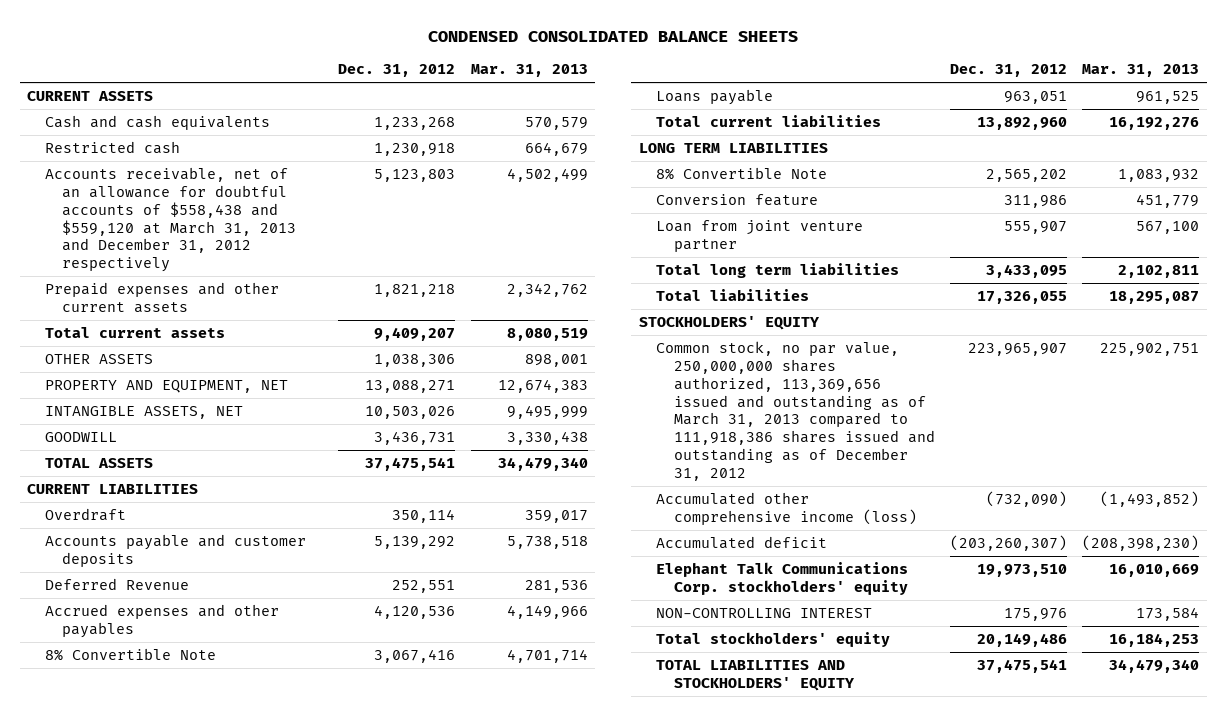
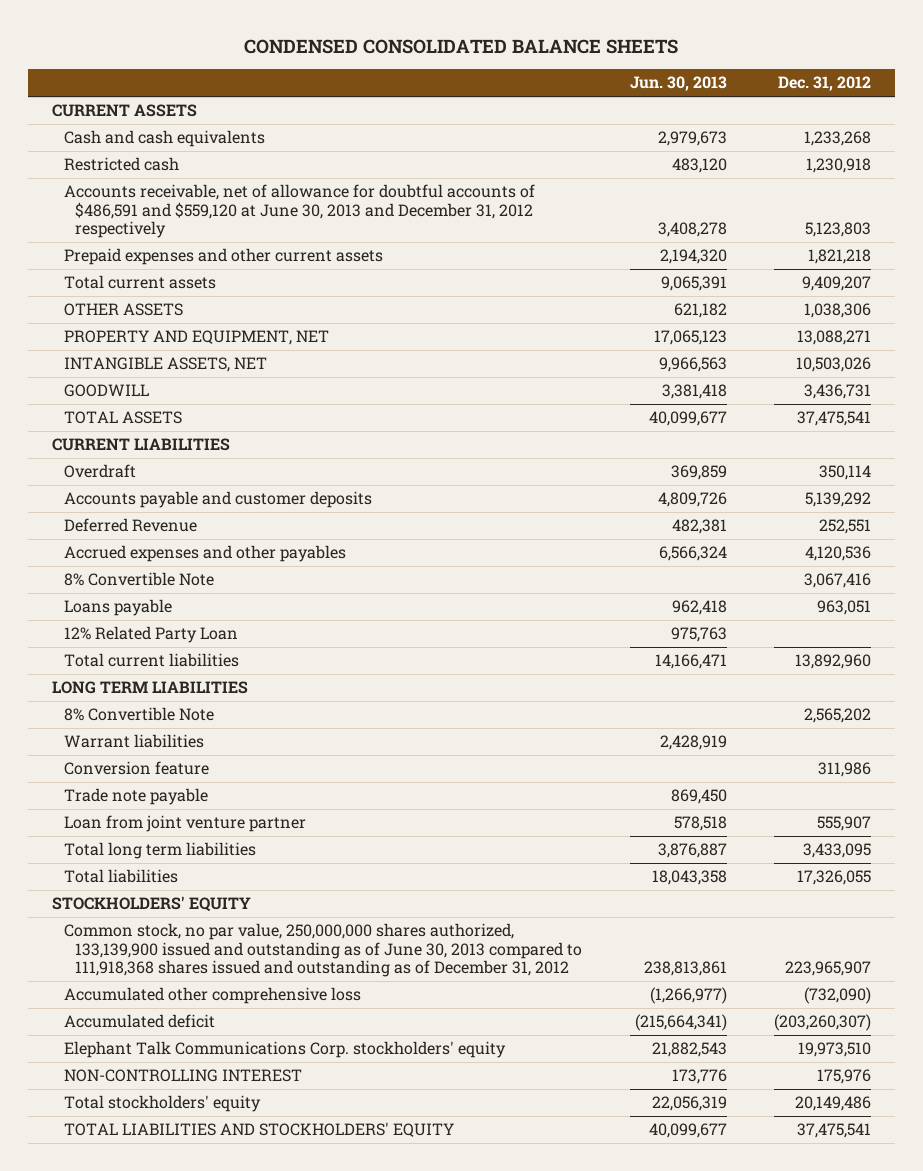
[470,64,588,78] Mar. 31, 2013 -> none
none -> [629,76,727,92] Jun. 30, 2013
[44,167,297,273] Accounts receivable, net of an allowance for doubtful accounts of $558,438 and $559,120 at March 31, 2013 and December 31, 2012 respectively -> [63,184,535,239] Accounts receivable, net of allowance for doubtful accounts of $486,591 and $559,120 at June 30, 2013 and December 31, 2012 respectively
none -> [63,626,238,644] 12% Related Party Loan
none -> [63,734,204,749] Warrant liabilities
none -> [63,788,208,806] Trade note payable
[656,341,935,481] Common stock, no par value, 250,000,000 shares authorized, 113,369,656 issued and outstanding as of March 31, 2013 compared to 111,918,386 shares issued and outstanding as of December 31, 2012 -> [63,923,583,978] Common stock, no par value, 250,000,000 shares authorized, 133,139,900 issued and outstanding as of June 30, 2013 compared to 111,918,368 shares issued and outstanding as of December 31, 2012
[656,492,917,525] Accumulated other comprehensive income (loss) -> [63,987,361,1005] Accumulated other comprehensive loss

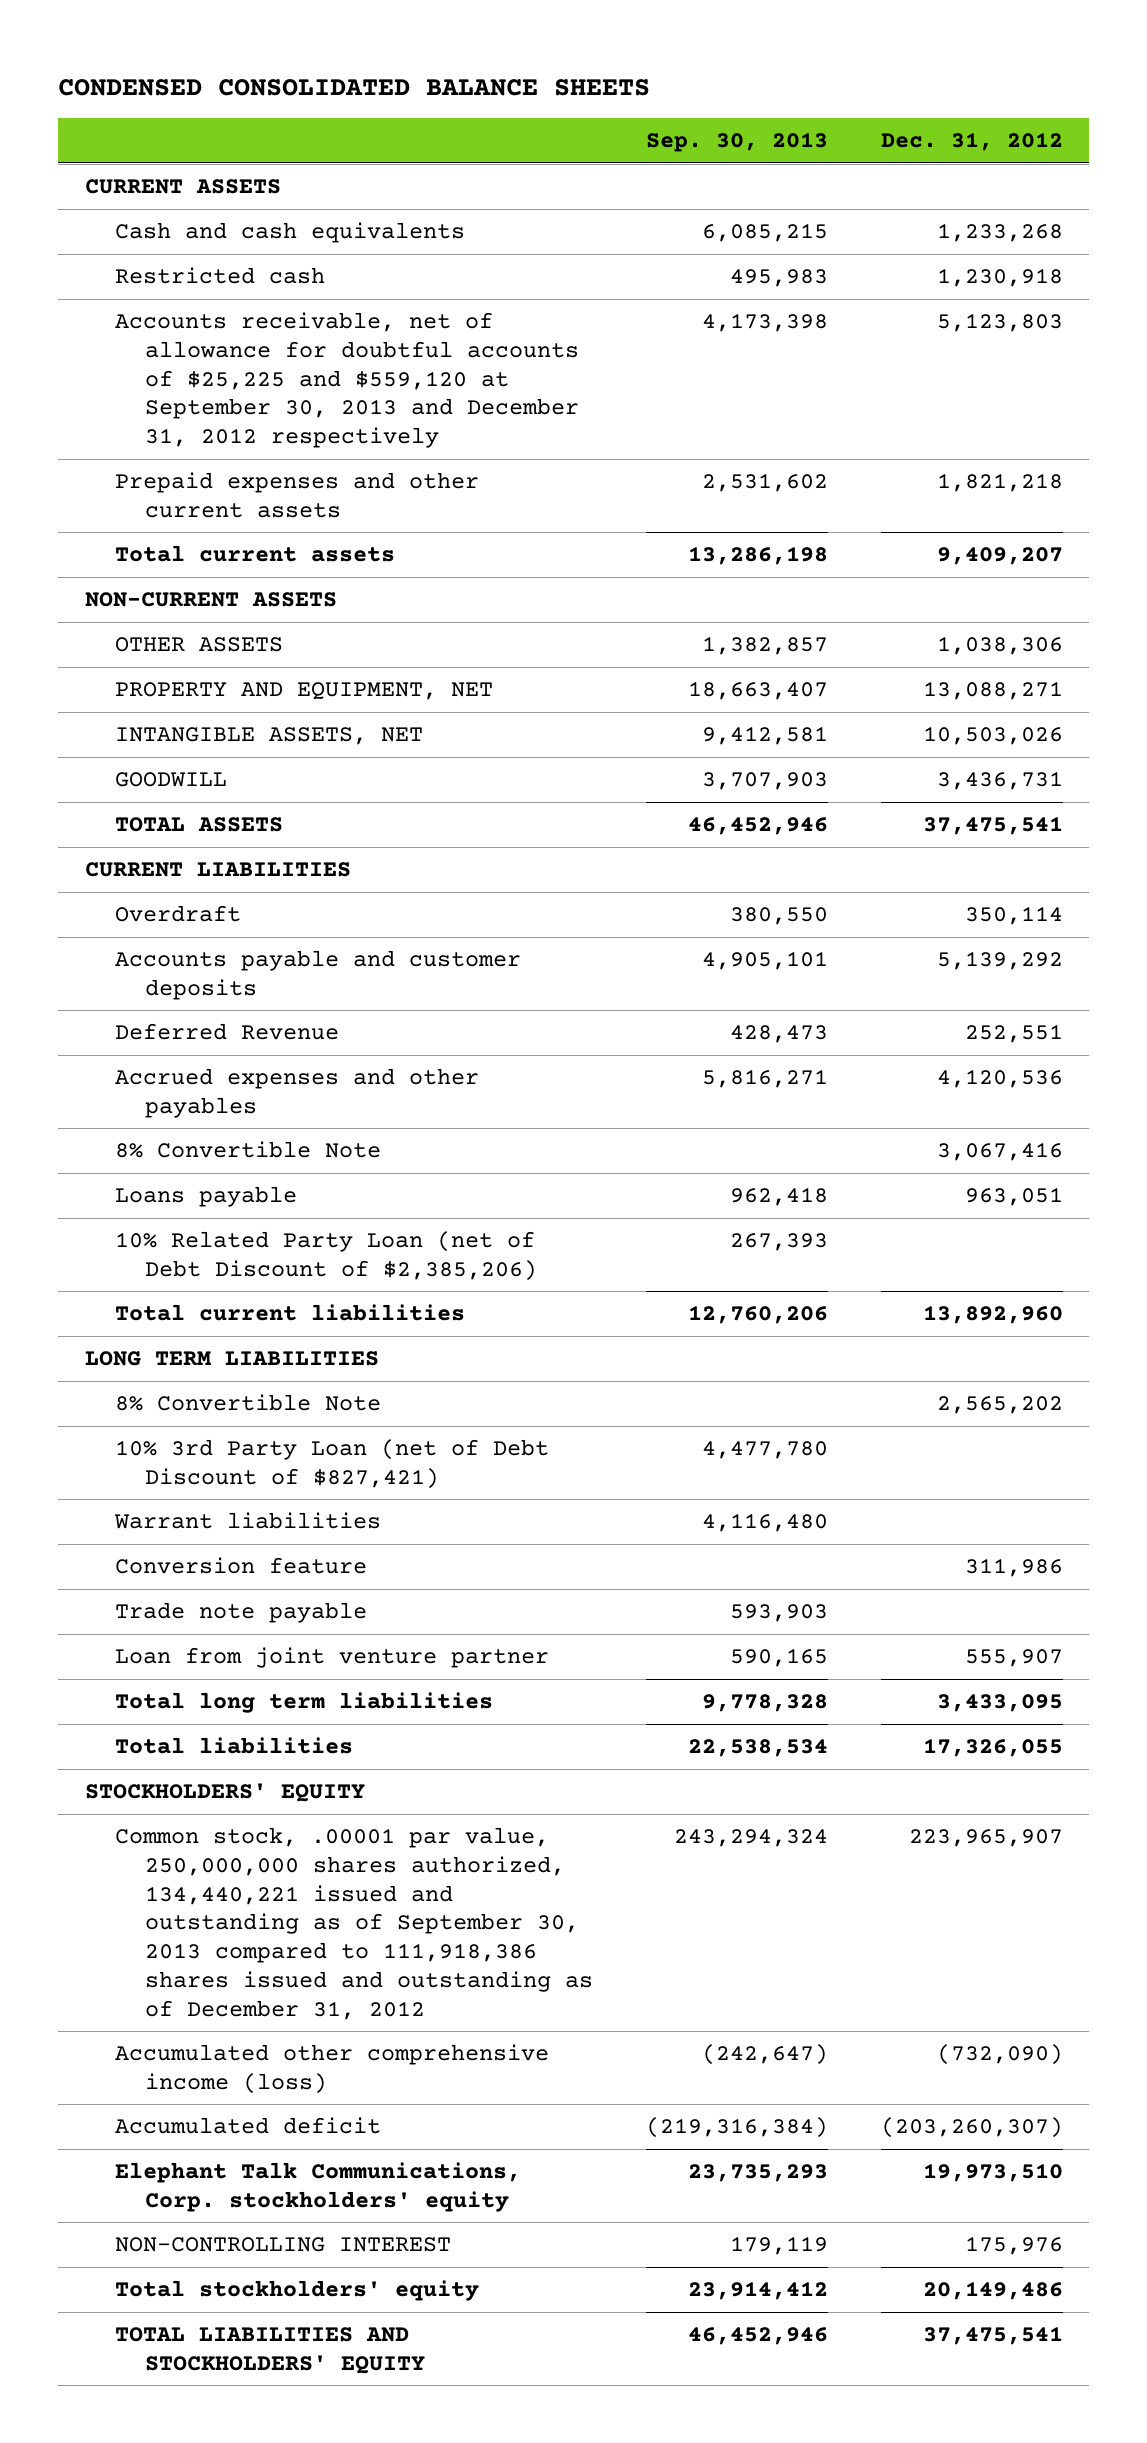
[629,76,727,92] Jun. 30, 2013 -> none
none -> [645,132,828,153] Sep. 30, 2013
[63,184,535,239] Accounts receivable, net of allowance for doubtful accounts of $486,591 and $559,120 at June 30, 2013 and December 31, 2012 respectively -> [114,312,579,449] Accounts receivable, net of allowance for doubtful accounts of $25,225 and $559,120 at September 30, 2013 and December 31, 2012 respectively
none -> [84,592,337,608] NON-CURRENT ASSETS
[63,626,238,644] 12% Related Party Loan -> [114,1231,537,1281] 10% Related Party Loan (net of Debt Discount of $2,385,206)
none -> [114,1439,549,1489] 10% 3rd Party Loan (net of Debt Discount of $827,421)
[63,923,583,978] Common stock, no par value, 250,000,000 shares authorized, 133,139,900 issued and outstanding as of June 30, 2013 compared to 111,918,368 shares issued and outstanding as of December 31, 2012 -> [114,1827,593,2020] Common stock, .00001 par value, 250,000,000 shares authorized, 134,440,221 issued and outstanding as of September 30, 2013 compared to 111,918,386 shares issued and outstanding as of December 31, 2012
[63,987,361,1005] Accumulated other comprehensive loss -> [114,2044,549,2094] Accumulated other comprehensive income (loss)
[63,1041,506,1059] Elephant Talk Communications Corp. stockholders' equity -> [114,2162,521,2212] Elephant Talk Communications, Corp. stockholders' equity

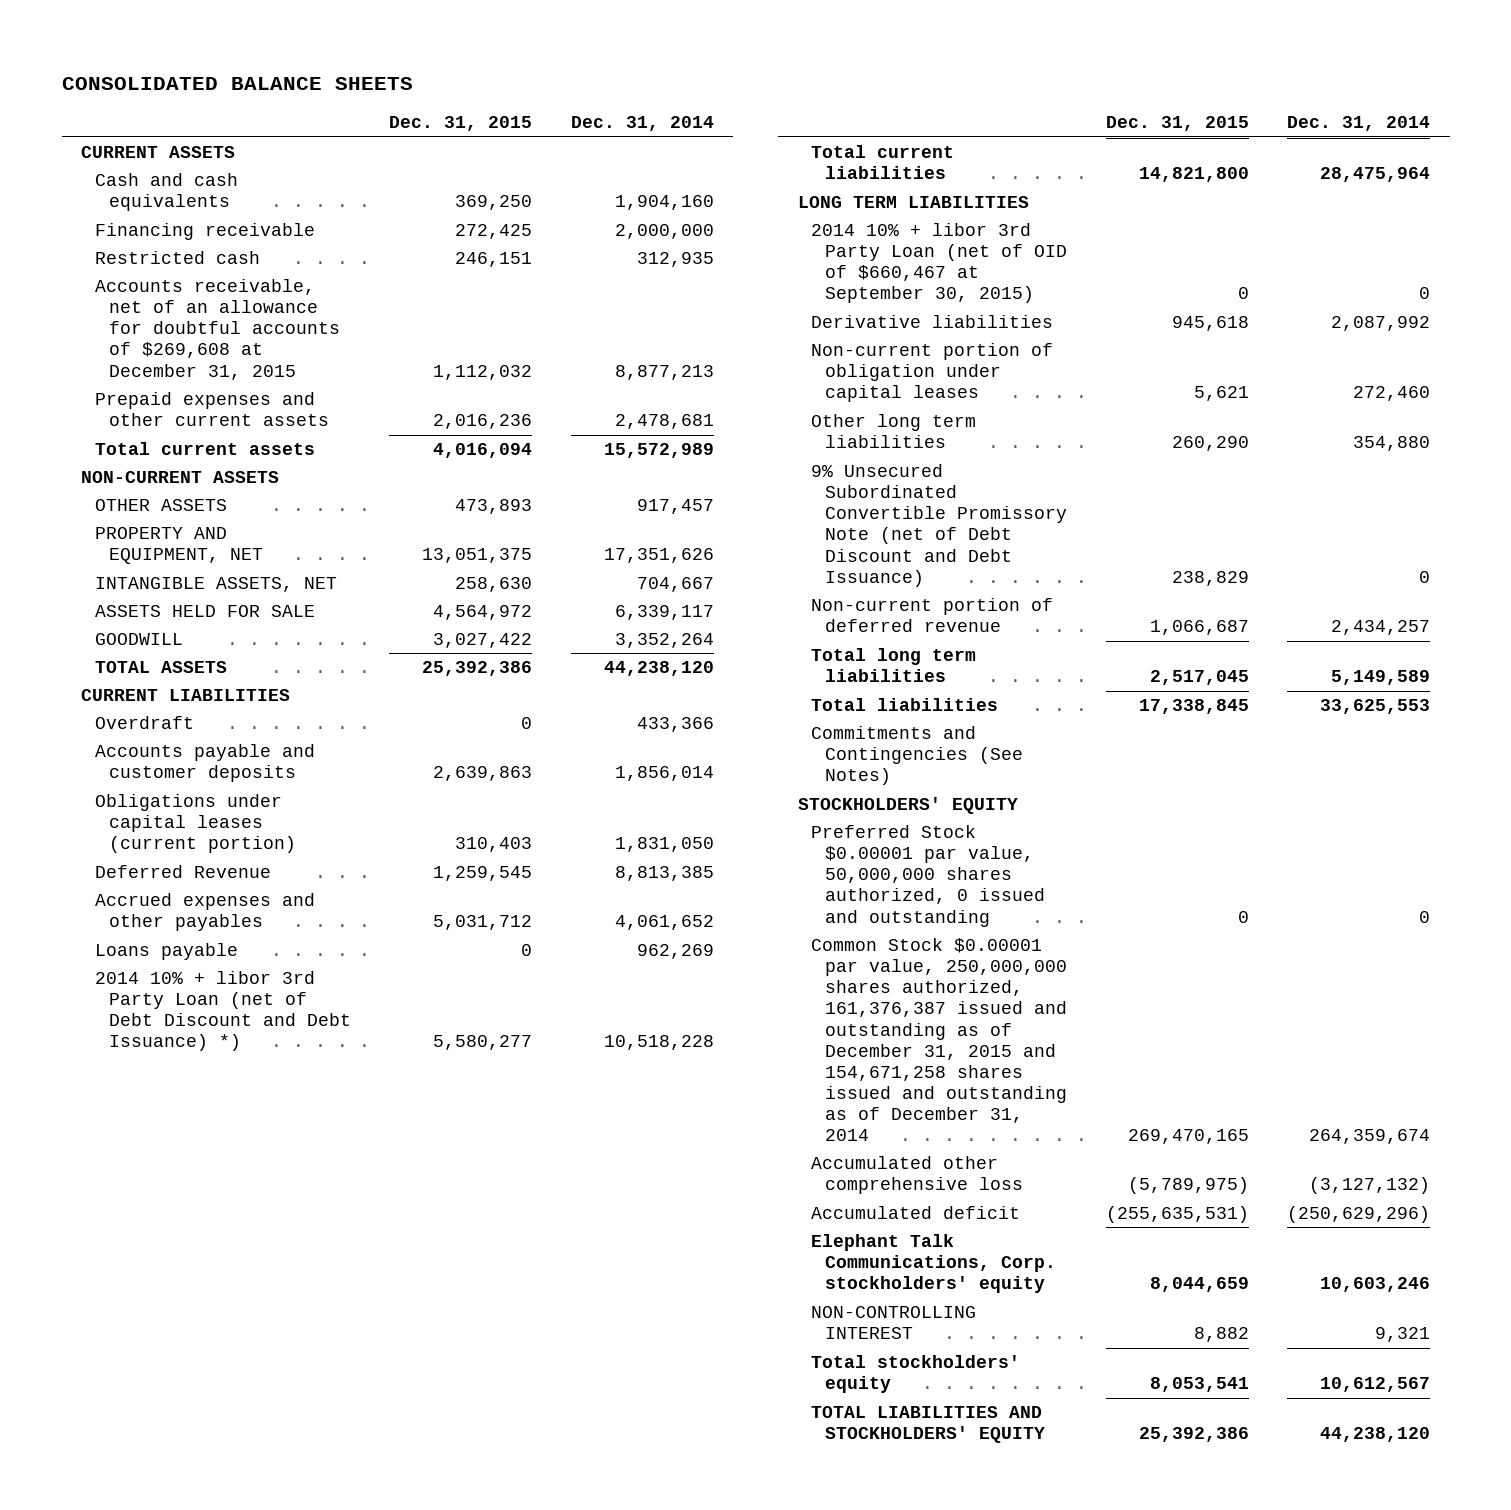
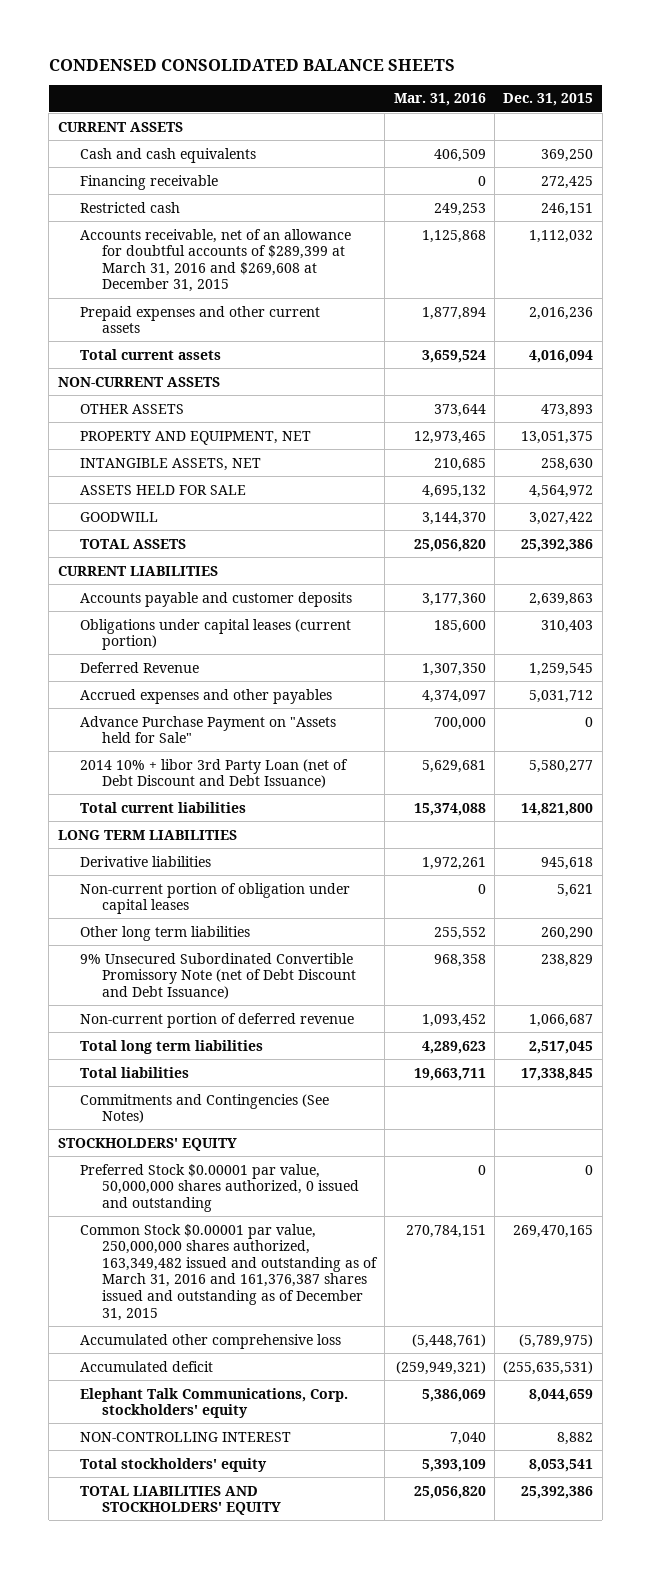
[61,77,413,91] CONSOLIDATED BALANCE SHEETS -> [48,58,455,71] CONDENSED CONSOLIDATED BALANCE SHEETS
[570,116,714,132] Dec. 31, 2014 -> none
none -> [393,93,486,107] Mar. 31, 2016
[94,279,340,380] Accounts receivable, net of an allowance for doubtful accounts of $269,608 at December 31, 2015 -> [79,228,351,293] Accounts receivable, net of an allowance for doubtful accounts of $289,399 at March 31, 2016 and $269,608 at December 31, 2015
[94,716,194,730] Overdraft -> none
[94,943,238,961] Loans payable -> none
none -> [79,715,336,744] Advance Purchase Payment on "Assets held for Sale"
[94,971,351,1052] 2014 10% + libor 3rd Party Loan (net of Debt Discount and Debt Issuance) *) -> [79,758,348,789] 2014 10% + libor 3rd Party Loan (net of Debt Discount and Debt Issuance)
[811,223,1068,304] 2014 10% + libor 3rd Party Loan (net of OID of $660,467 at September 30, 2015) -> none
[811,938,1068,1142] Common Stock $0.00001 par value, 250,000,000 shares authorized, 161,376,387 issued and outstanding as of December 31, 2015 and 154,671,258 shares issued and outstanding as of December 31, 2014 -> [79,1223,379,1321] Common Stock $0.00001 par value, 250,000,000 shares authorized, 163,349,482 issued and outstanding as of March 31, 2016 and 161,376,387 shares issued and outstanding as of December 31, 2015

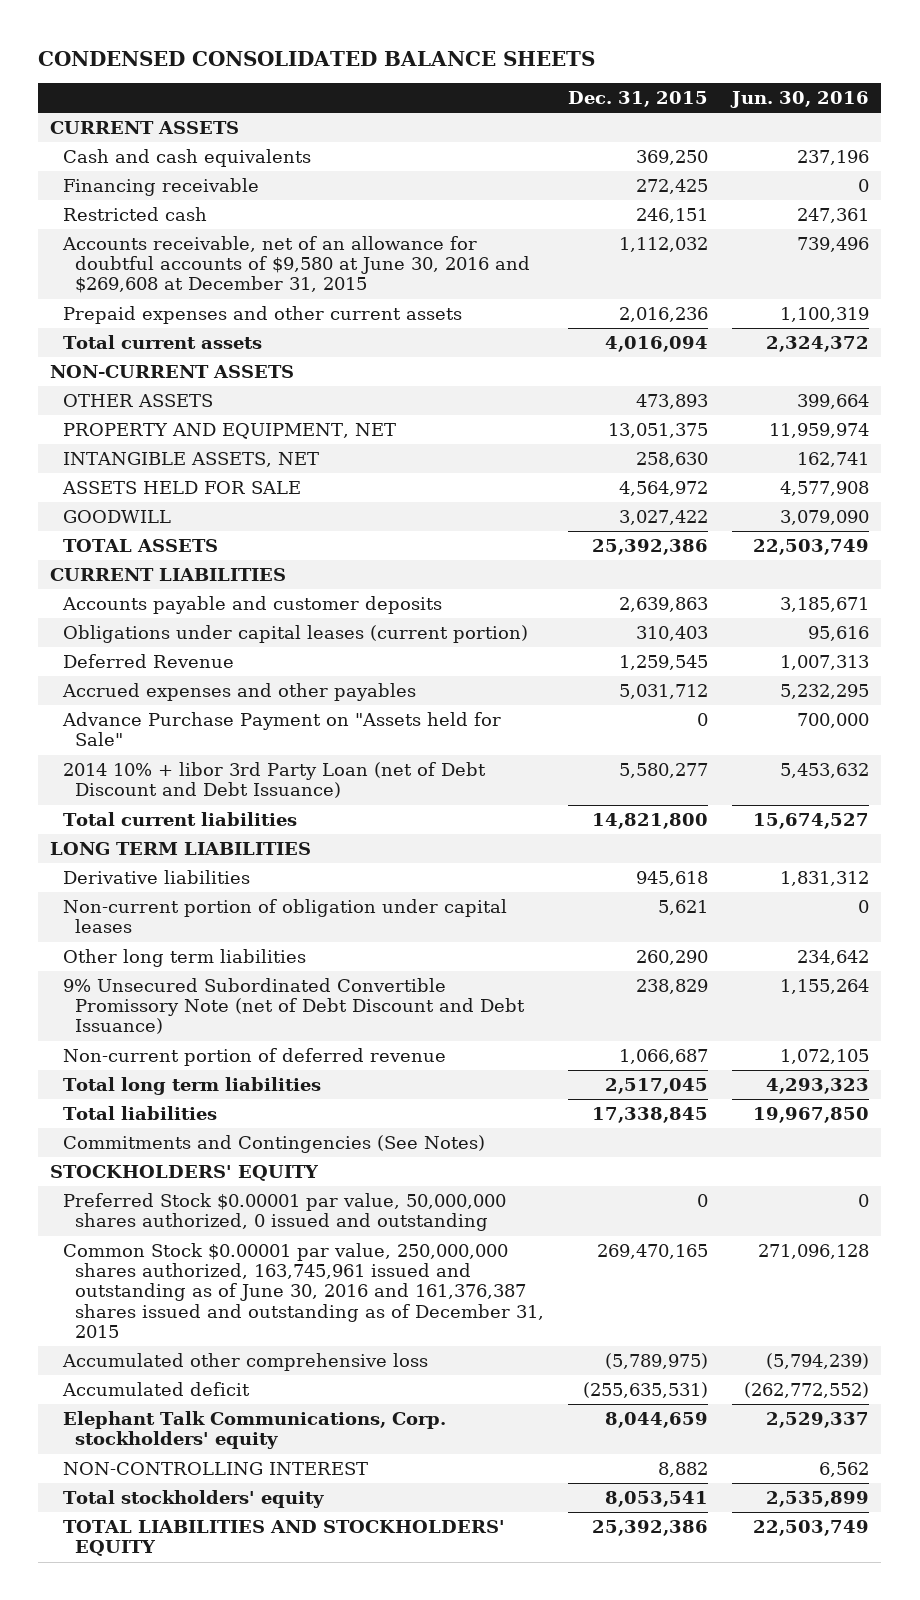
[393,93,486,107] Mar. 31, 2016 -> none
none -> [730,91,870,109] Jun. 30, 2016
[79,228,351,293] Accounts receivable, net of an allowance for doubtful accounts of $289,399 at March 31, 2016 and $269,608 at December 31, 2015 -> [61,236,531,294] Accounts receivable, net of an allowance for doubtful accounts of $9,580 at June 30, 2016 and $269,608 at December 31, 2015
[79,1223,379,1321] Common Stock $0.00001 par value, 250,000,000 shares authorized, 163,349,482 issued and outstanding as of March 31, 2016 and 161,376,387 shares issued and outstanding as of December 31, 2015 -> [62,1243,545,1338] Common Stock $0.00001 par value, 250,000,000 shares authorized, 163,745,961 issued and outstanding as of June 30, 2016 and 161,376,387 shares issued and outstanding as of December 31, 2015

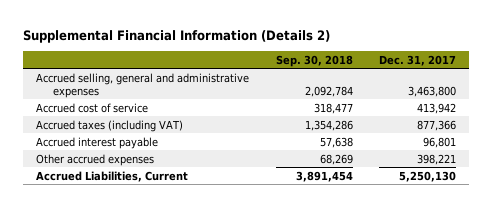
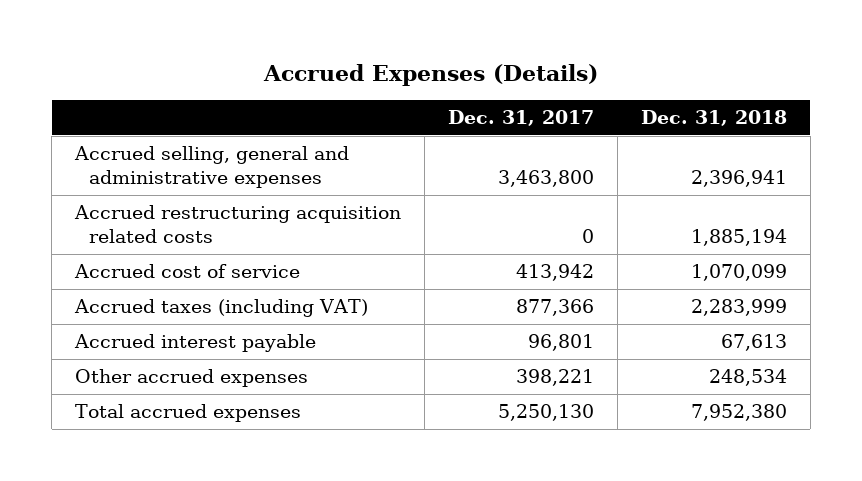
[22,29,330,43] Supplemental Financial Information (Details 2) -> [263,64,599,87] Accrued Expenses (Details)
[275,54,353,67] Sep. 30, 2018 -> none
none -> [640,110,787,127] Dec. 31, 2018
none -> [74,205,402,244] Accrued restructuring acquisition related costs
[35,170,188,182] Accrued Liabilities, Current -> [75,404,302,423] Total accrued expenses

